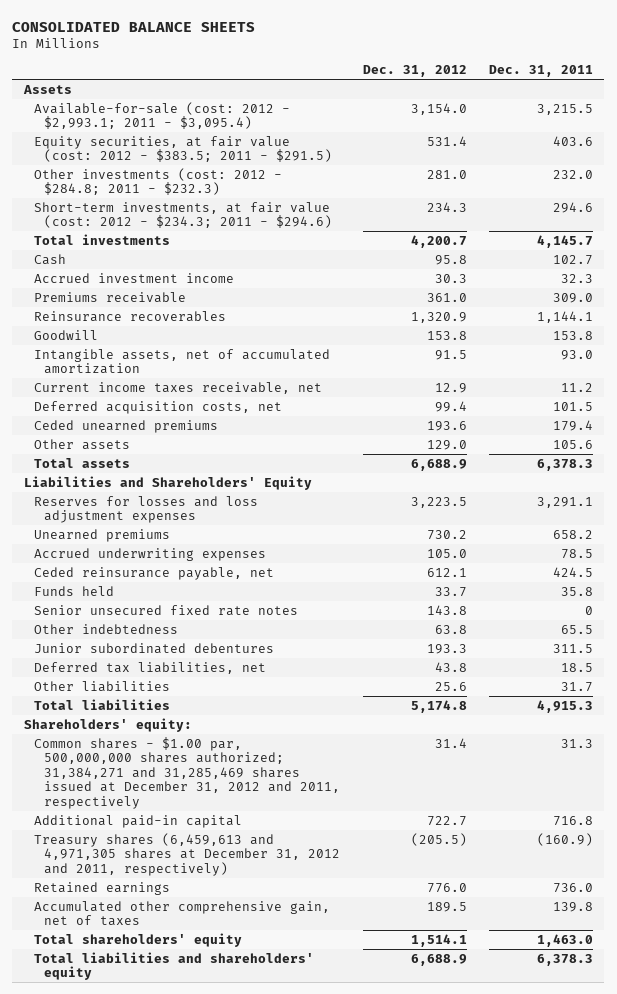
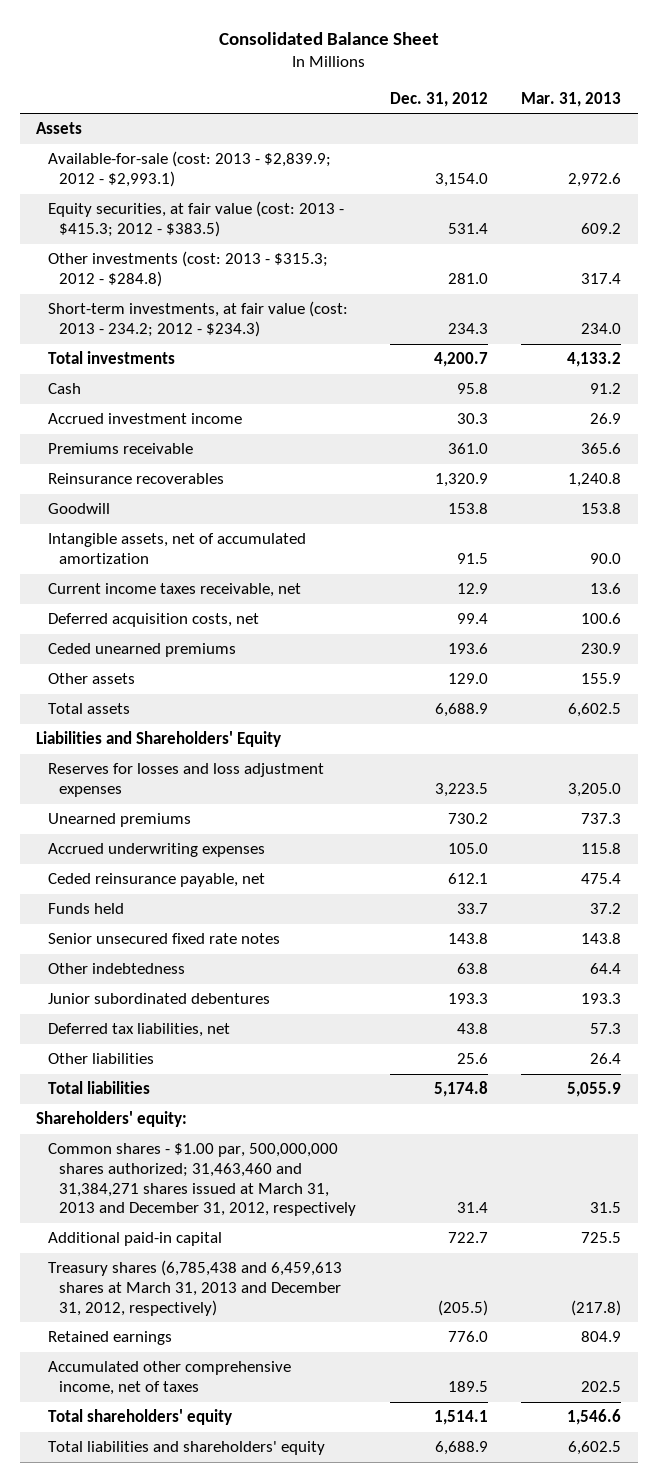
[12,21,256,32] CONSOLIDATED BALANCE SHEETS -> [218,31,439,45] Consolidated Balance Sheet
[489,65,594,78] Dec. 31, 2011 -> none
none -> [521,91,622,107] Mar. 31, 2013
[33,101,290,130] Available-for-sale (cost: 2012 - $2,993.1; 2011 - $3,095.4) -> [47,151,331,188] Available-for-sale (cost: 2013 - $2,839.9; 2012 - $2,993.1)
[33,135,333,163] Equity securities, at fair value (cost: 2012 - $383.5; 2011 - $291.5) -> [47,201,344,238] Equity securities, at fair value (cost: 2013 - $415.3; 2012 - $383.5)
[33,167,282,196] Other investments (cost: 2012 - $284.8; 2011 - $232.3) -> [47,251,328,288] Other investments (cost: 2013 - $315.3; 2012 - $284.8)
[33,201,333,229] Short-term investments, at fair value (cost: 2012 - $234.3; 2011 - $294.6) -> [47,301,348,338] Short-term investments, at fair value (cost: 2013 - 234.2; 2012 - $234.3)
[33,736,341,809] Common shares - $1.00 par, 500,000,000 shares authorized; 31,384,271 and 31,285,469 shares issued at December 31, 2012 and 2011, respectively -> [47,1143,357,1217] Common shares - $1.00 par, 500,000,000 shares authorized; 31,463,460 and 31,384,271 shares issued at March 31, 2013 and December 31, 2012, respectively
[33,832,341,876] Treasury shares (6,459,613 and 4,971,305 shares at December 31, 2012 and 2011, respectively) -> [47,1260,342,1316] Treasury shares (6,785,438 and 6,459,613 shares at March 31, 2013 and December 31, 2012, respectively)
[33,900,330,927] Accumulated other comprehensive gain, net of taxes -> [47,1361,291,1396] Accumulated other comprehensive income, net of taxes

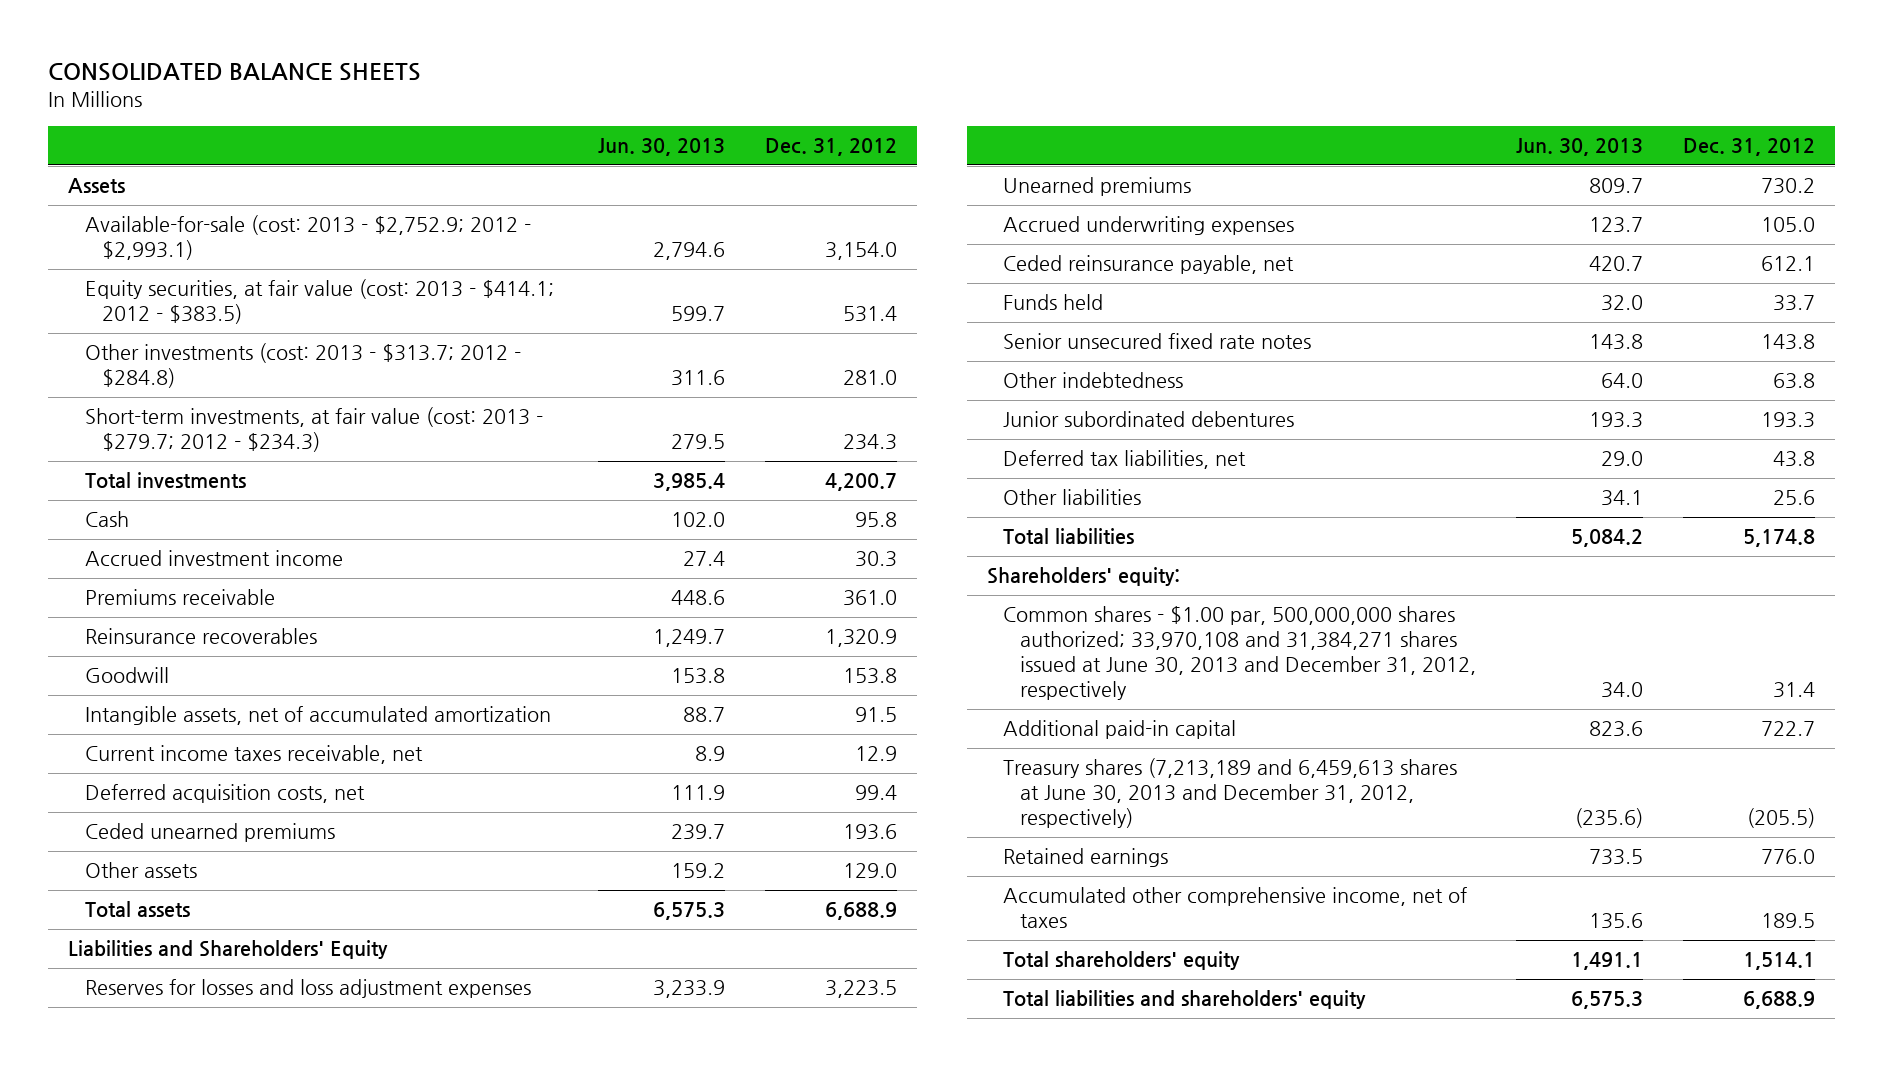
[218,31,439,45] Consolidated Balance Sheet -> [48,63,422,82] CONSOLIDATED BALANCE SHEETS
[521,91,622,107] Mar. 31, 2013 -> none
none -> [597,138,725,157] Jun. 30, 2013
[47,151,331,188] Available-for-sale (cost: 2013 - $2,839.9; 2012 - $2,993.1) -> [84,215,531,261] Available-for-sale (cost: 2013 - $2,752.9; 2012 - $2,993.1)
[47,201,344,238] Equity securities, at fair value (cost: 2013 - $415.3; 2012 - $383.5) -> [84,279,554,325] Equity securities, at fair value (cost: 2013 - $414.1; 2012 - $383.5)
[47,251,328,288] Other investments (cost: 2013 - $315.3; 2012 - $284.8) -> [84,343,521,389] Other investments (cost: 2013 - $313.7; 2012 - $284.8)
[47,301,348,338] Short-term investments, at fair value (cost: 2013 - 234.2; 2012 - $234.3) -> [84,407,543,453] Short-term investments, at fair value (cost: 2013 - $279.7; 2012 - $234.3)
[47,1143,357,1217] Common shares - $1.00 par, 500,000,000 shares authorized; 31,463,460 and 31,384,271 shares issued at March 31, 2013 and December 31, 2012, respectively -> [1003,606,1476,701] Common shares - $1.00 par, 500,000,000 shares authorized; 33,970,108 and 31,384,271 shares issued at June 30, 2013 and December 31, 2012, respectively
[47,1260,342,1316] Treasury shares (6,785,438 and 6,459,613 shares at March 31, 2013 and December 31, 2012, respectively) -> [1003,758,1458,829] Treasury shares (7,213,189 and 6,459,613 shares at June 30, 2013 and December 31, 2012, respectively)

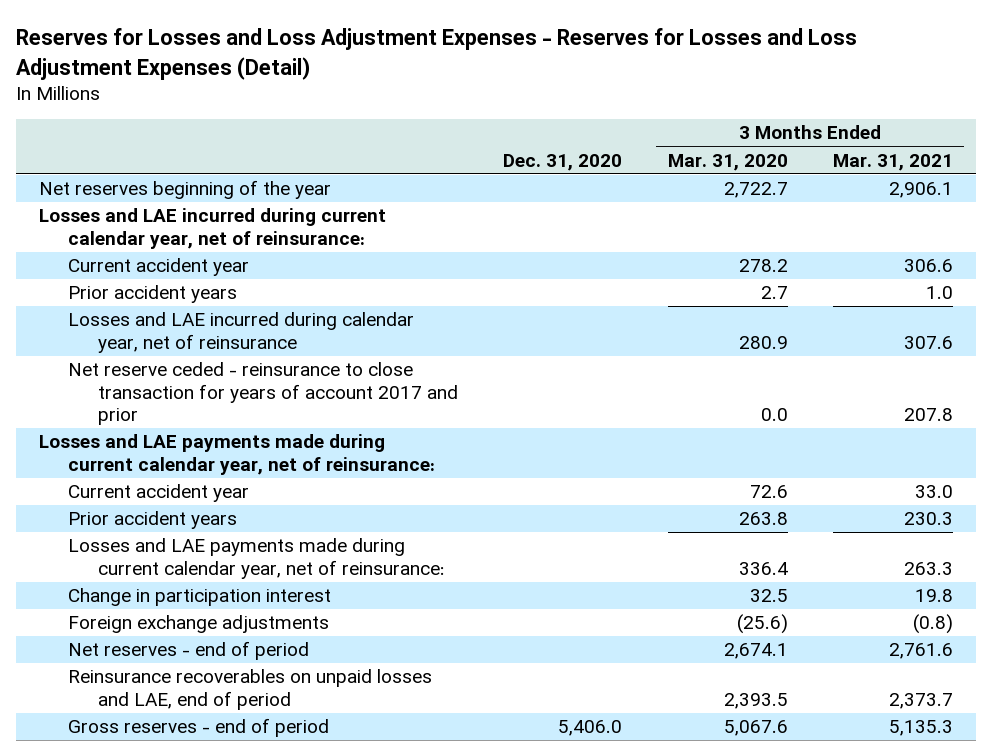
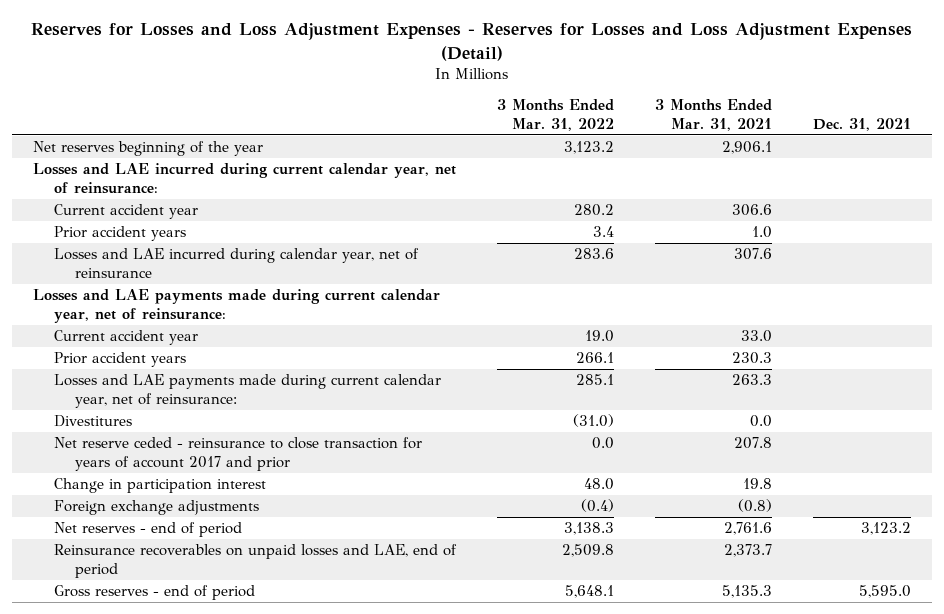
[503,153,623,171] Dec. 31, 2020 -> none
[667,153,788,171] Mar. 31, 2020 -> none
none -> [496,99,614,131] 3 Months Ended Mar. 31, 2022
none -> [813,117,912,131] Dec. 31, 2021
none -> [53,415,132,428] Divestitures
[68,362,458,426] Net reserve ceded - reinsurance to close transaction for years of account 2017 and prior -> [53,437,422,471] Net reserve ceded - reinsurance to close transaction for years of account 2017 and prior

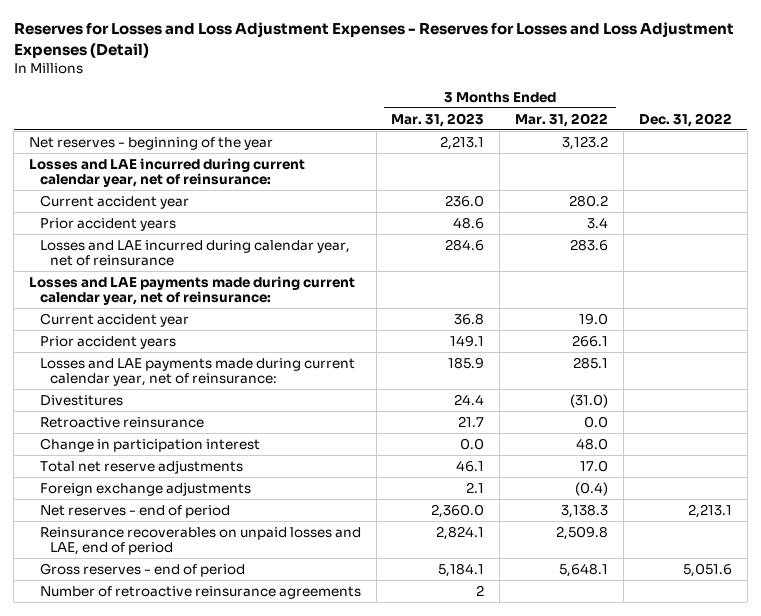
[654,99,772,131] 3 Months Ended Mar. 31, 2021 -> none
[813,117,912,131] Dec. 31, 2021 -> none
none -> [391,112,485,127] Mar. 31, 2023
none -> [639,112,733,127] Dec. 31, 2022
[32,141,263,157] Net reserves beginning of the year -> [28,136,273,150] Net reserves - beginning of the year
[53,437,422,471] Net reserve ceded - reinsurance to close transaction for years of account 2017 and prior -> none
none -> [39,416,204,428] Retroactive reinsurance
none -> [39,459,243,474] Total net reserve adjustments
none -> [39,585,361,599] Number of retroactive reinsurance agreements

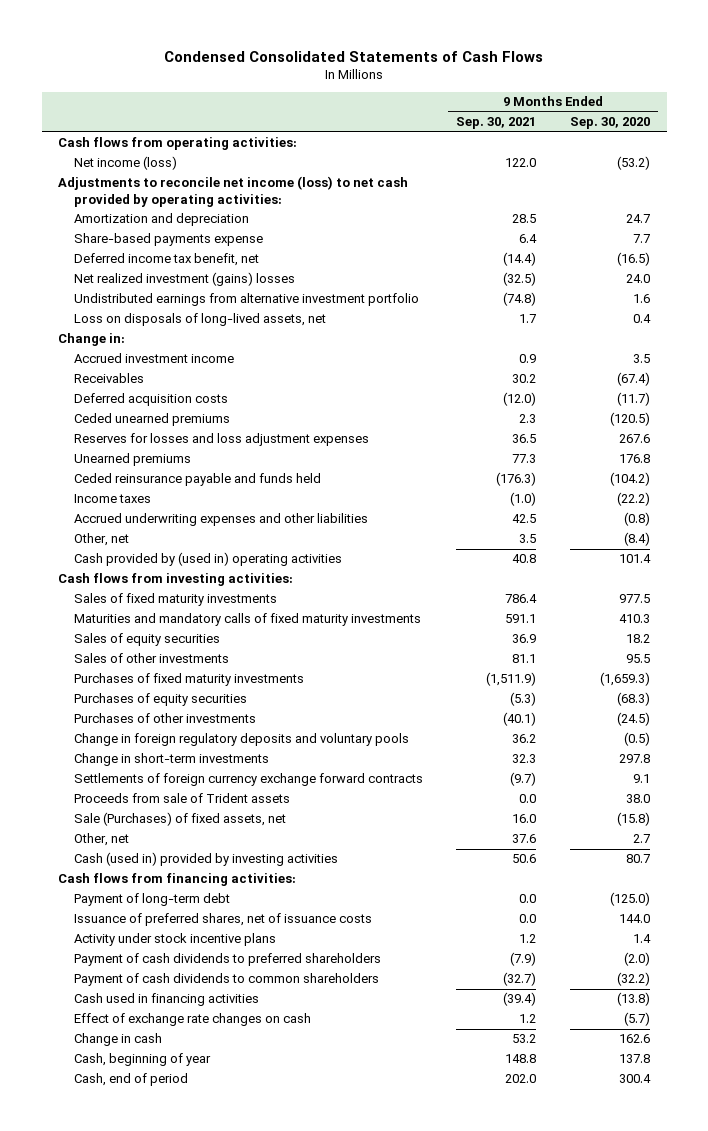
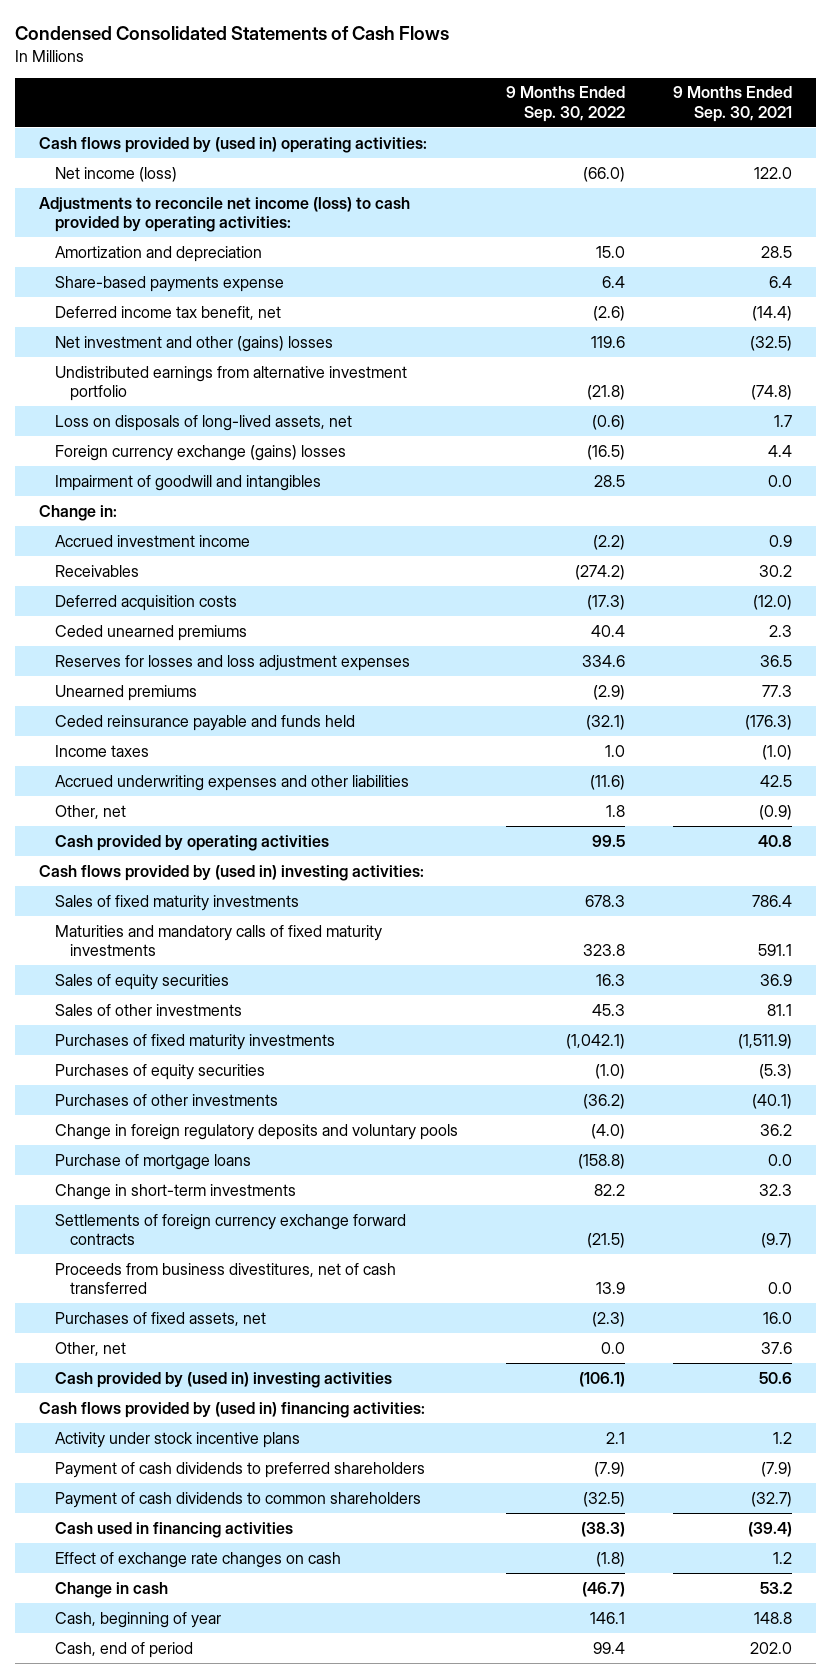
[569,117,650,130] Sep. 30, 2020 -> none
none -> [505,86,625,122] 9 Months Ended Sep. 30, 2022
[58,137,298,151] Cash flows from operating activities: -> [39,136,428,153] Cash flows provided by (used in) operating activities:
[58,176,409,207] Adjustments to reconcile net income (loss) to net cash provided by operating activities: -> [39,196,411,232] Adjustments to reconcile net income (loss) to cash provided by operating activities:
[74,272,296,287] Net realized investment (gains) losses -> [54,335,333,352] Net investment and other (gains) losses
none -> [54,444,346,461] Foreign currency exchange (gains) losses
none -> [54,474,321,491] Impairment of goodwill and intangibles
[519,534,537,544] 3.5 -> [758,804,792,820] (0.9)
[74,552,343,567] Cash provided by (used in) operating activities -> [54,834,329,851] Cash provided by operating activities
[58,573,294,587] Cash flows from investing activities: -> [39,864,425,881] Cash flows provided by (used in) investing activities:
none -> [54,1153,251,1170] Purchase of mortgage loans
[74,793,291,804] Proceeds from sale of Trident assets -> none
none -> [54,1262,396,1294] Proceeds from business divestitures, net of cash transferred
[74,812,287,827] Sale (Purchases) of fixed assets, net -> [54,1311,266,1326] Purchases of fixed assets, net
[74,893,231,907] Payment of long-term debt -> none
[74,913,373,927] Issuance of preferred shares, net of issuance costs -> none
[74,852,339,867] Cash (used in) provided by investing activities -> [54,1371,392,1388] Cash provided by (used in) investing activities
[58,873,297,887] Cash flows from financing activities: -> [39,1401,426,1418] Cash flows provided by (used in) financing activities:

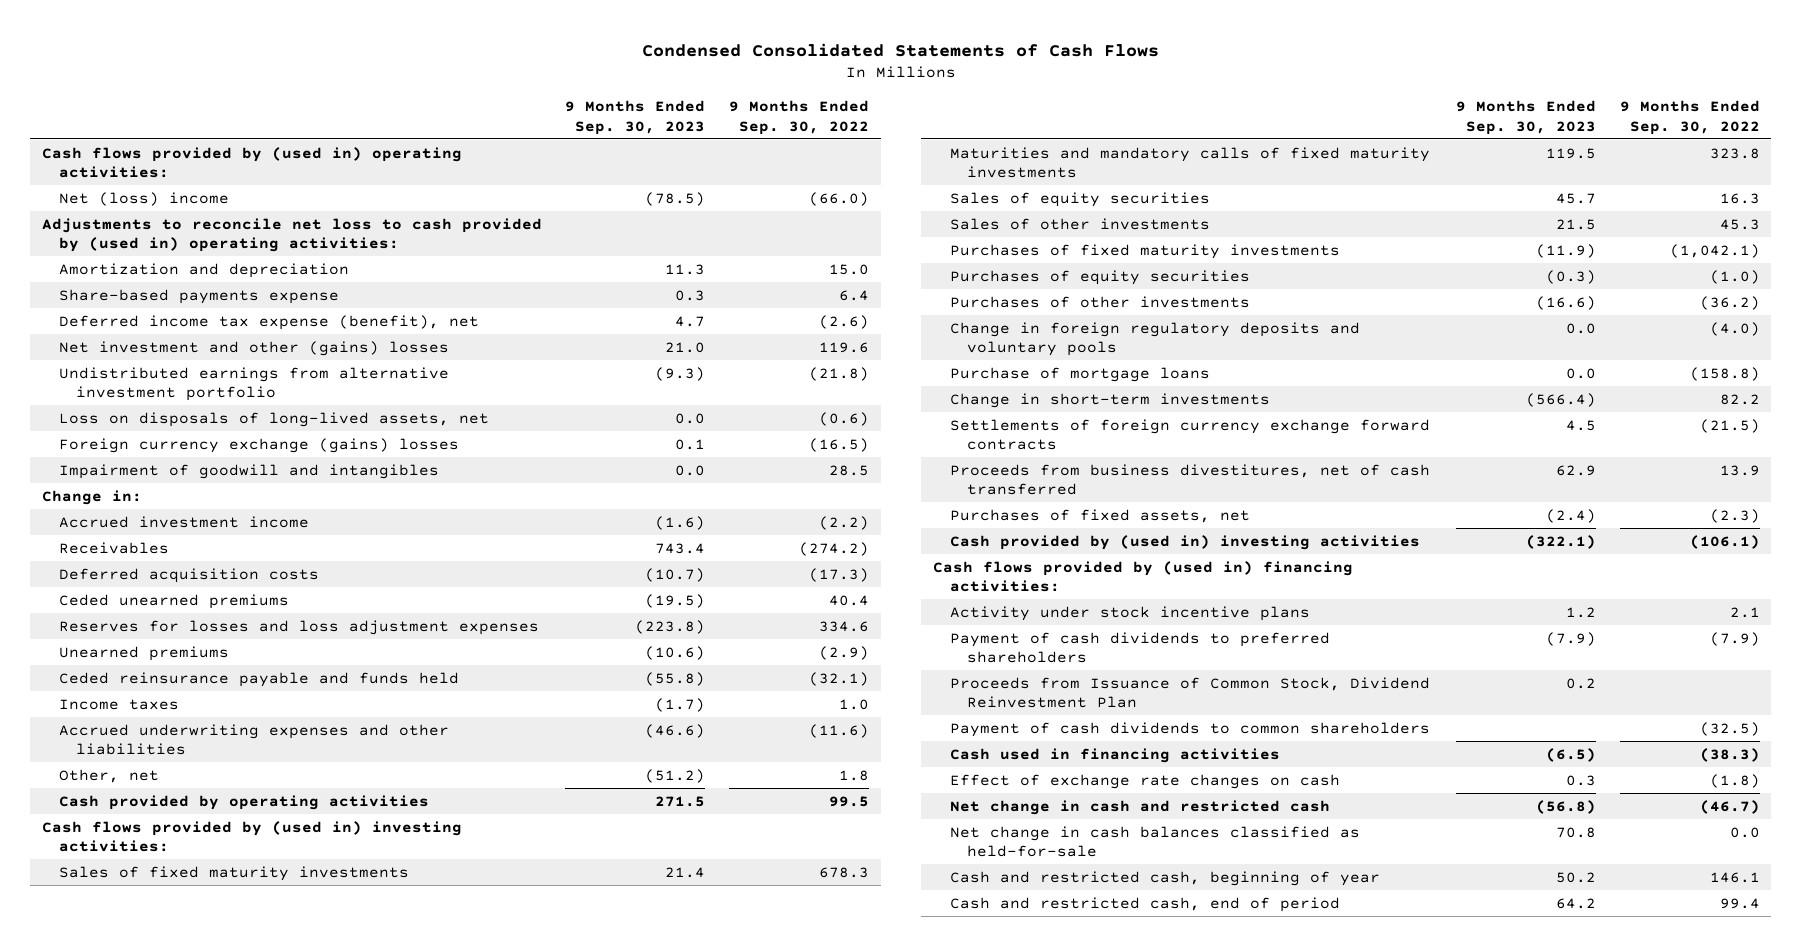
[672,86,792,122] 9 Months Ended Sep. 30, 2021 -> none
none -> [565,100,706,135] 9 Months Ended Sep. 30, 2023
[54,166,177,182] Net income (loss) -> [59,191,230,206] Net (loss) income
[39,196,411,232] Adjustments to reconcile net income (loss) to cash provided by operating activities: -> [42,217,543,253] Adjustments to reconcile net loss to cash provided by (used in) operating activities:
[54,305,281,320] Deferred income tax benefit, net -> [59,314,480,330] Deferred income tax expense (benefit), net
[54,1341,126,1356] Other, net -> none
none -> [949,676,1430,709] Proceeds from Issuance of Common Stock, Dividend Reinvestment Plan
[54,1581,168,1598] Change in cash -> [949,799,1330,815] Net change in cash and restricted cash
none -> [949,825,1360,858] Net change in cash balances classified as held-for-sale
[54,1611,221,1628] Cash, beginning of year -> [949,870,1380,886] Cash and restricted cash, beginning of year
[54,1641,193,1658] Cash, end of period -> [949,896,1340,912] Cash and restricted cash, end of period

